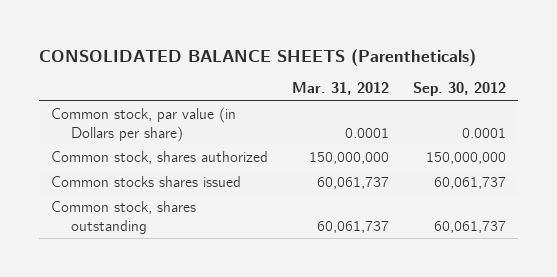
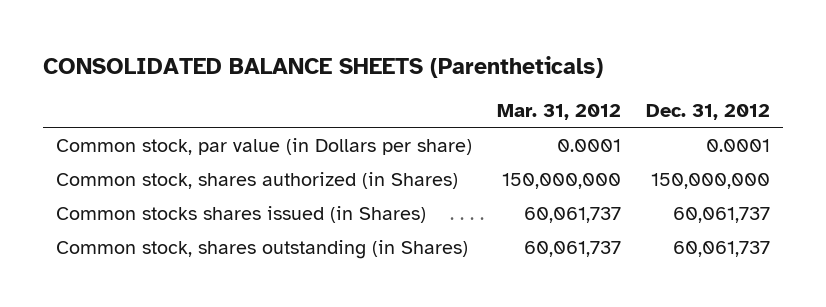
[412,82,506,97] Sep. 30, 2012 -> none
none -> [646,104,771,121] Dec. 31, 2012
[50,151,268,165] Common stock, shares authorized -> [55,171,458,189] Common stock, shares authorized (in Shares)
[50,176,241,188] Common stocks shares issued -> [55,205,426,223] Common stocks shares issued (in Shares)
[50,201,196,234] Common stock, shares outstanding -> [55,239,468,259] Common stock, shares outstanding (in Shares)

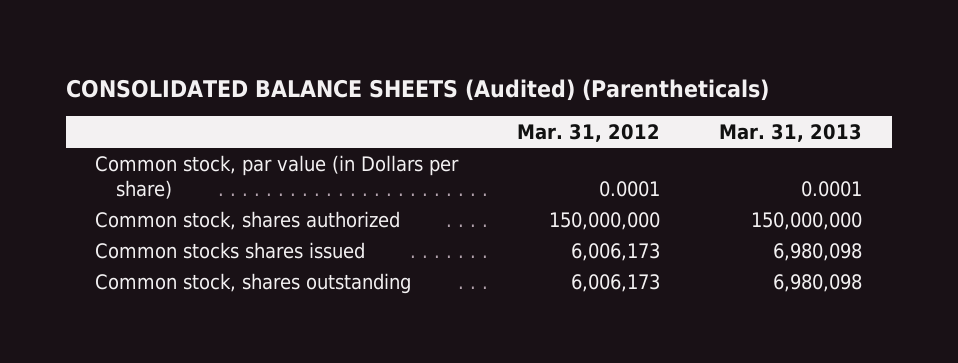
[43,55,604,78] CONSOLIDATED BALANCE SHEETS (Parentheticals) -> [65,78,769,101] CONSOLIDATED BALANCE SHEETS (Audited) (Parentheticals)
[646,104,771,121] Dec. 31, 2012 -> none
none -> [719,123,863,142] Mar. 31, 2013
[55,171,458,189] Common stock, shares authorized (in Shares) -> [95,210,401,230] Common stock, shares authorized
[55,205,426,223] Common stocks shares issued (in Shares) -> [95,241,366,259] Common stocks shares issued
[524,206,622,223] 60,061,737 -> [571,242,661,261] 6,006,173
[55,239,468,259] Common stock, shares outstanding (in Shares) -> [95,272,412,294] Common stock, shares outstanding
[524,240,622,257] 60,061,737 -> [571,273,661,292] 6,006,173

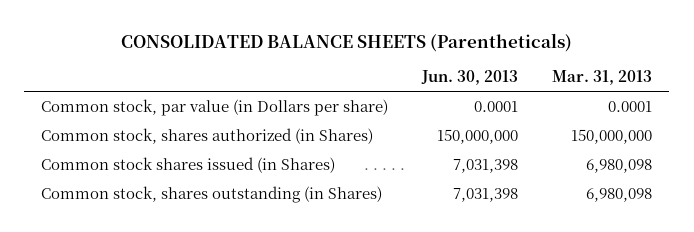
[65,78,769,101] CONSOLIDATED BALANCE SHEETS (Audited) (Parentheticals) -> [120,32,572,52] CONSOLIDATED BALANCE SHEETS (Parentheticals)
[517,123,661,142] Mar. 31, 2012 -> none
none -> [421,70,519,86] Jun. 30, 2013
[95,210,401,230] Common stock, shares authorized -> [41,127,374,144] Common stock, shares authorized (in Shares)
[95,241,366,259] Common stocks shares issued -> [41,156,336,173] Common stock shares issued (in Shares)
[95,272,412,294] Common stock, shares outstanding -> [41,185,383,203] Common stock, shares outstanding (in Shares)

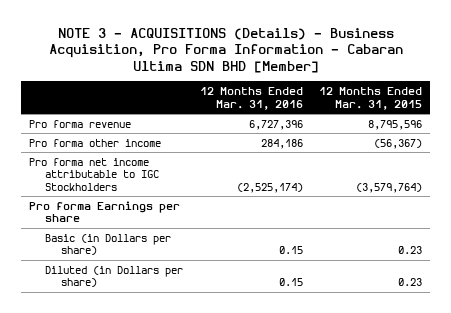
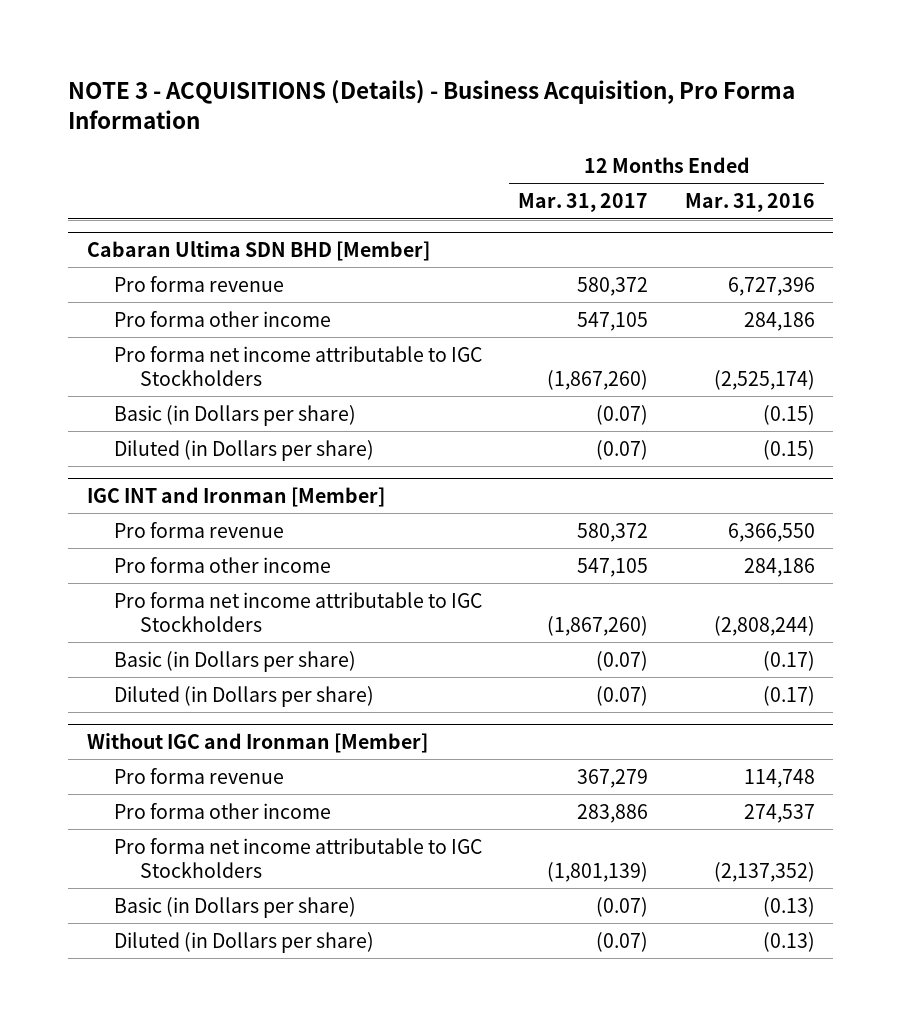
[48,27,403,73] NOTE 3 - ACQUISITIONS (Details) - Business Acquisition, Pro Forma Information - Cabaran Ultima SDN BHD [Member] -> [68,79,796,130] NOTE 3 - ACQUISITIONS (Details) - Business Acquisition, Pro Forma Information
[318,87,422,110] 12 Months Ended Mar. 31, 2015 -> none
none -> [518,193,649,213] Mar. 31, 2017
none -> [86,240,430,261] Cabaran Ultima SDN BHD [Member]
[29,200,181,223] Pro forma Earnings per share -> none
[278,246,303,255] 0.15 -> [763,404,816,425] (0.15)
[278,278,303,287] 0.15 -> [763,439,816,460] (0.15)
none -> [86,486,385,507] IGC INT and Ironman [Member]
none -> [113,521,284,538] Pro forma revenue
none -> [113,556,331,573] Pro forma other income
none -> [113,591,482,632] Pro forma net income attributable to IGC Stockholders
none -> [113,650,356,672] Basic (in Dollars per share)
none -> [113,685,374,707] Diluted (in Dollars per share)
none -> [86,732,428,753] Without IGC and Ironman [Member]
none -> [113,767,284,784] Pro forma revenue
none -> [113,802,331,819] Pro forma other income
none -> [113,837,482,878] Pro forma net income attributable to IGC Stockholders
none -> [113,896,356,918] Basic (in Dollars per share)
none -> [113,931,374,953] Diluted (in Dollars per share)

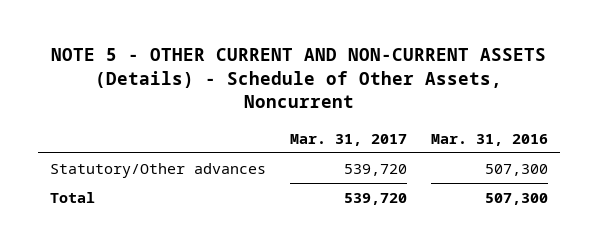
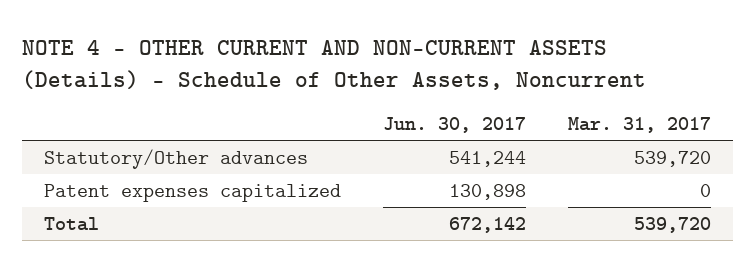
[50,48,546,109] NOTE 5 - OTHER CURRENT AND NON-CURRENT ASSETS (Details) - Schedule of Other Assets, Noncurrent -> [22,39,647,90] NOTE 4 - OTHER CURRENT AND NON-CURRENT ASSETS (Details) - Schedule of Other Assets, Noncurrent
[430,133,548,146] Mar. 31, 2016 -> none
none -> [383,117,527,134] Jun. 30, 2017
none -> [43,183,341,202] Patent expenses capitalized

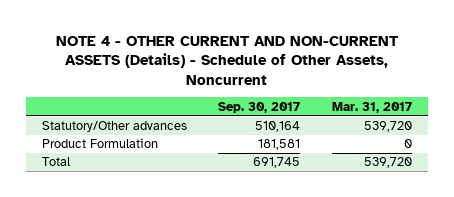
[383,117,527,134] Jun. 30, 2017 -> none
none -> [218,101,301,113] Sep. 30, 2017
[43,183,341,202] Patent expenses capitalized -> [41,138,158,149] Product Formulation

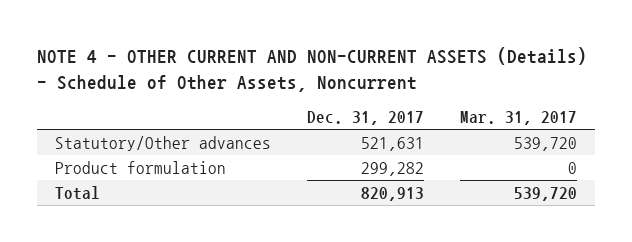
[218,101,301,113] Sep. 30, 2017 -> none
none -> [306,110,424,125] Dec. 31, 2017
[41,138,158,149] Product Formulation -> [54,160,226,174] Product formulation

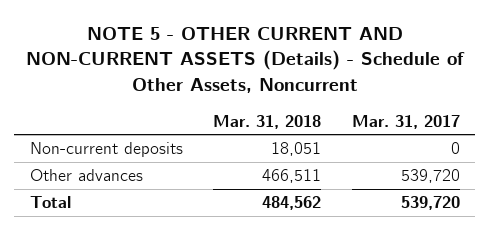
[36,47,587,92] NOTE 4 - OTHER CURRENT AND NON-CURRENT ASSETS (Details) - Schedule of Other Assets, Noncurrent -> [25,26,465,93] NOTE 5 - OTHER CURRENT AND NON-CURRENT ASSETS (Details) - Schedule of Other Assets, Noncurrent
[306,110,424,125] Dec. 31, 2017 -> none
none -> [213,114,322,129] Mar. 31, 2018
[54,160,226,174] Product formulation -> none
none -> [29,142,183,158] Non-current deposits
[54,135,271,151] Statutory/Other advances -> [29,169,143,182] Other advances

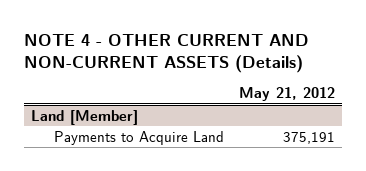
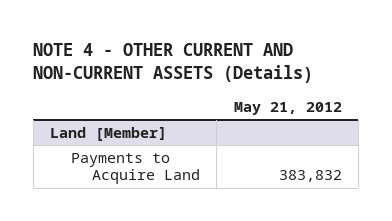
[282,131,335,144] 375,191 -> [278,170,342,183] 383,832

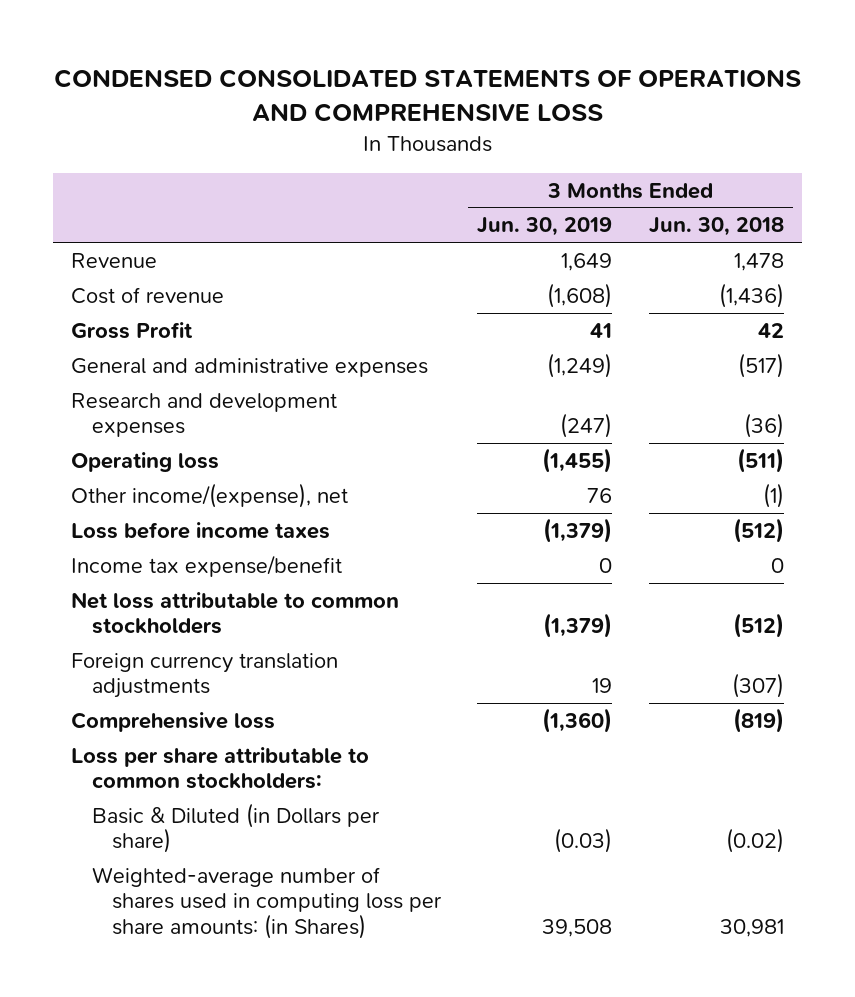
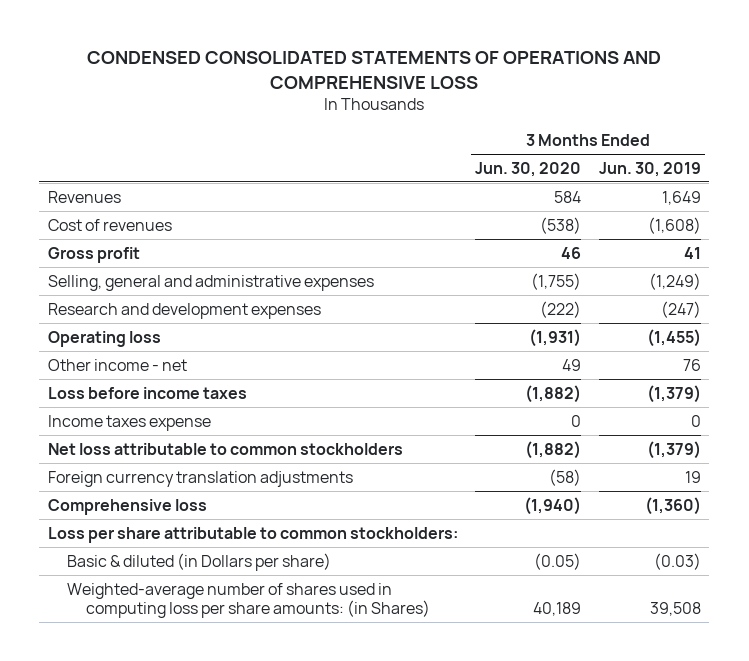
[648,217,784,237] Jun. 30, 2018 -> none
none -> [475,161,582,177] Jun. 30, 2020
[71,252,158,268] Revenue -> [47,190,121,203] Revenues
[71,286,225,304] Cost of revenue -> [47,218,172,231] Cost of revenues
[71,321,194,339] Gross Profit -> [47,246,140,263] Gross profit
[71,357,429,377] General and administrative expenses -> [47,274,374,291] Selling, general and administrative expenses
[71,482,349,508] Other income/(expense), net -> [47,358,187,371] Other income - net
[71,554,343,577] Income tax expense/benefit -> [47,414,211,431] Income taxes expense
[91,802,380,854] Basic & Diluted (in Dollars per share) -> [66,552,331,571] Basic & diluted (in Dollars per share)

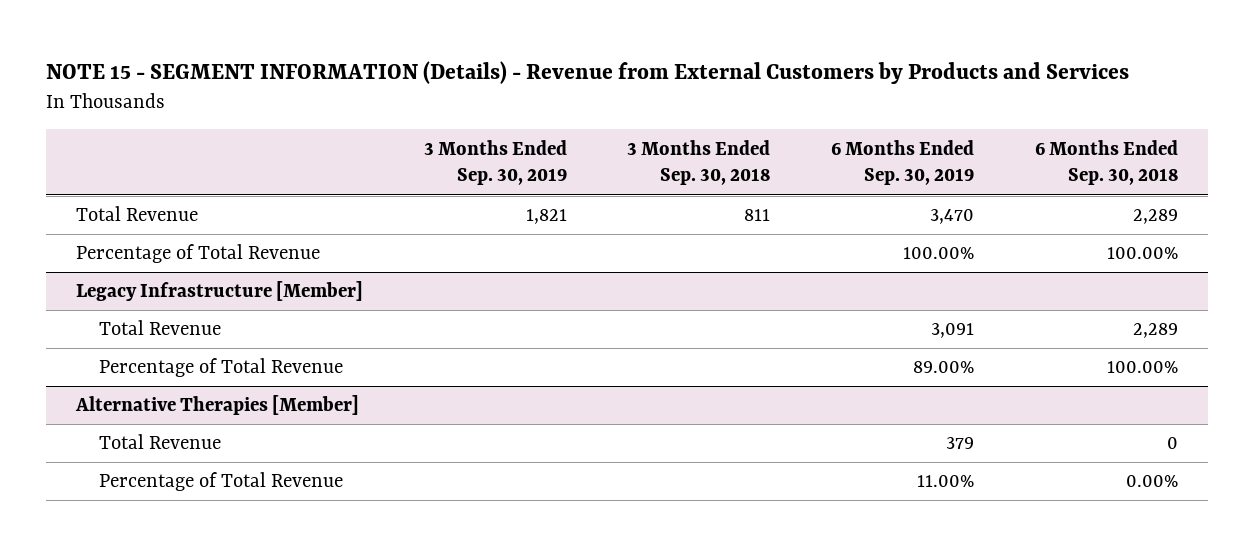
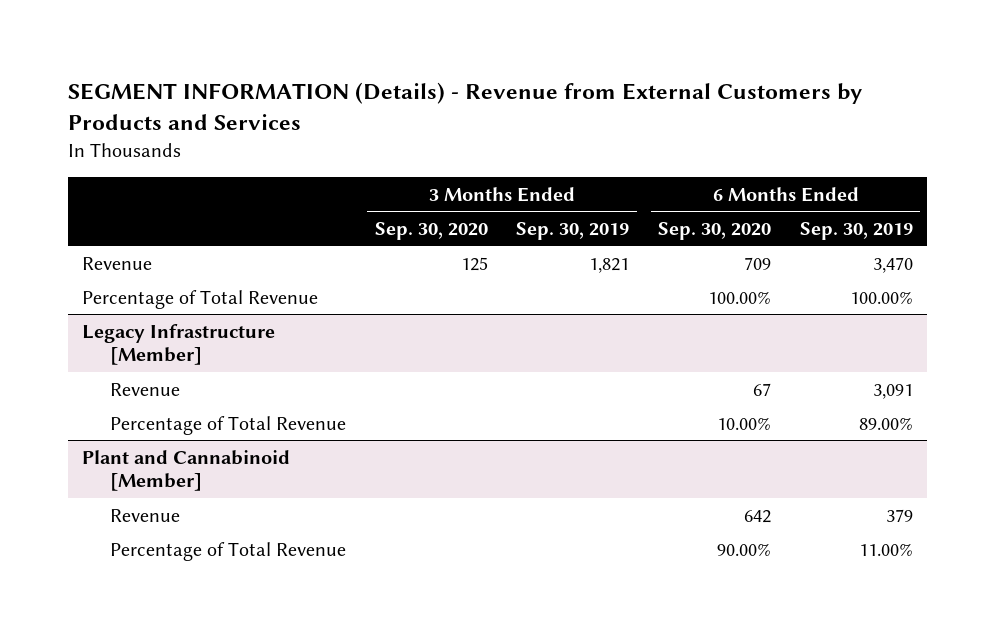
[45,61,1129,85] NOTE 15 - SEGMENT INFORMATION (Details) - Revenue from External Customers by Products and Services -> [67,81,862,131] SEGMENT INFORMATION (Details) - Revenue from External Customers by Products and Services
[627,139,771,186] 3 Months Ended Sep. 30, 2018 -> none
[1034,139,1178,186] 6 Months Ended Sep. 30, 2018 -> none
none -> [374,221,488,240] Sep. 30, 2020
none -> [658,221,772,240] Sep. 30, 2020
[76,206,199,222] Total Revenue -> [82,256,153,270] Revenue
[99,320,222,336] Total Revenue -> [109,382,180,396] Revenue
[75,395,360,416] Alternative Therapies [Member] -> none
none -> [82,449,291,492] Plant and Cannabinoid [Member]
[99,434,222,450] Total Revenue -> [109,508,180,522] Revenue

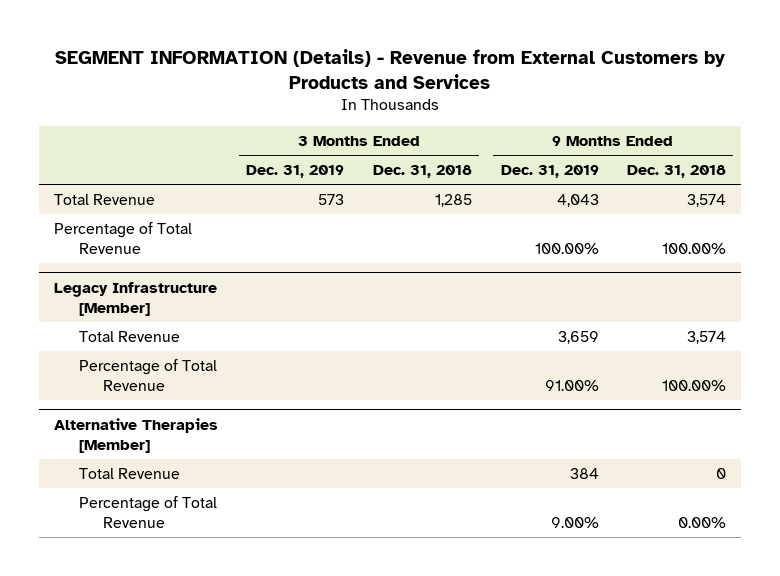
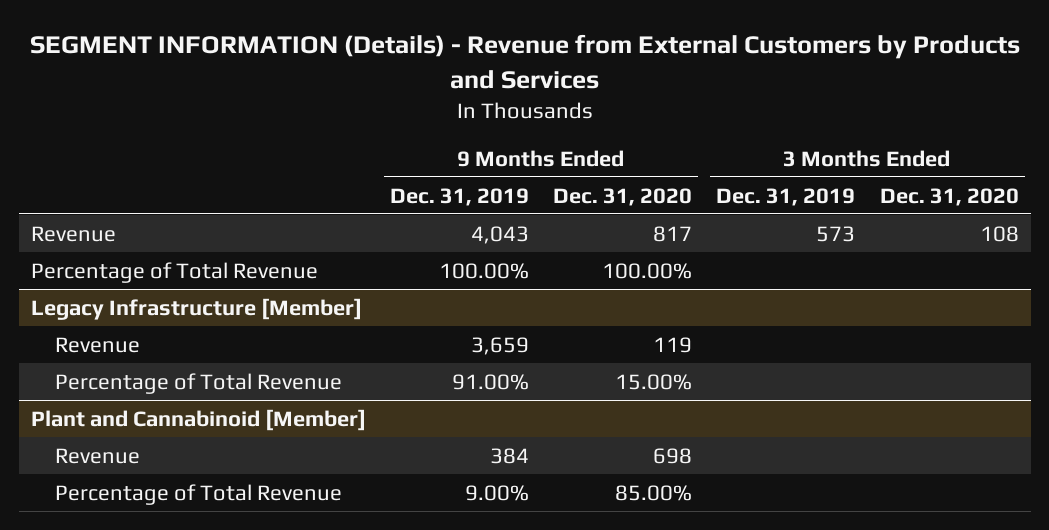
[372,165,472,179] Dec. 31, 2018 -> none
[627,165,727,179] Dec. 31, 2018 -> none
none -> [553,187,693,206] Dec. 31, 2020
none -> [879,187,1019,206] Dec. 31, 2020
[53,193,155,205] Total Revenue -> [30,225,116,242] Revenue
[78,330,180,342] Total Revenue -> [55,336,141,353] Revenue
[53,417,218,453] Alternative Therapies [Member] -> none
none -> [30,408,366,431] Plant and Cannabinoid [Member]
[78,467,180,479] Total Revenue -> [55,447,141,464] Revenue

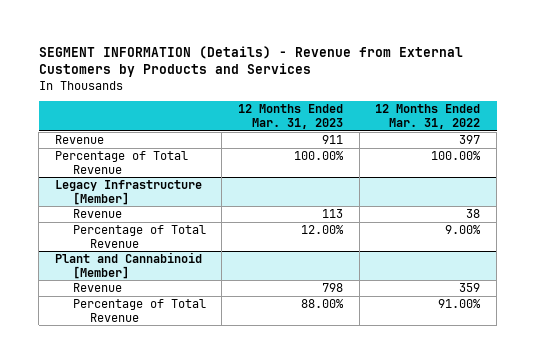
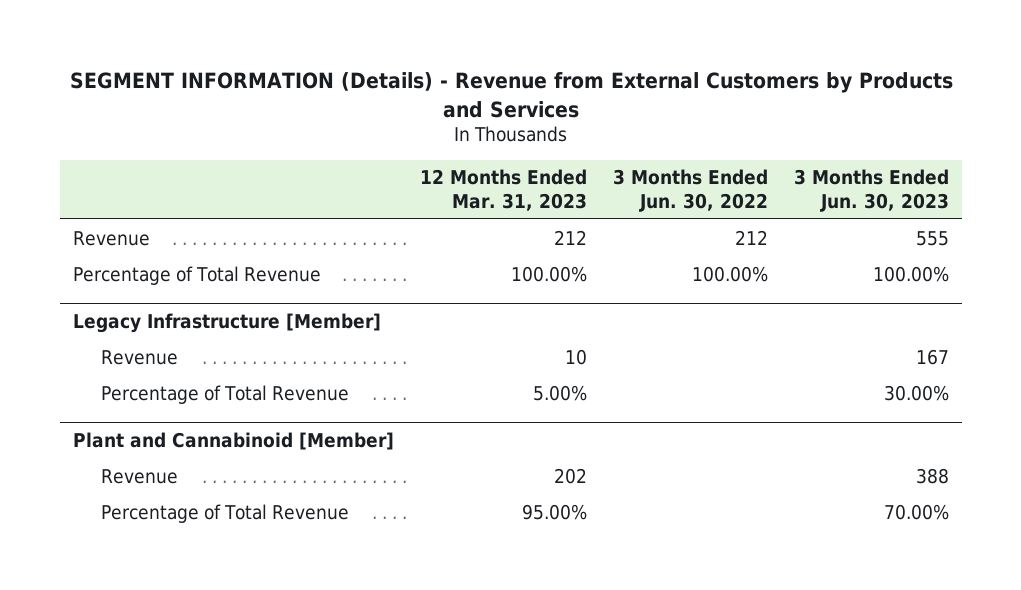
[375,104,481,129] 12 Months Ended Mar. 31, 2022 -> none
none -> [612,169,768,212] 3 Months Ended Jun. 30, 2022
none -> [793,169,949,212] 3 Months Ended Jun. 30, 2023
[322,135,344,145] 911 -> [553,229,587,245] 212
[322,209,344,219] 113 -> [564,348,587,365] 10
[301,225,345,235] 12.00% -> [532,384,587,401] 5.00%
[322,283,344,293] 798 -> [553,467,587,484] 202
[301,299,345,309] 88.00% -> [521,503,587,520] 95.00%

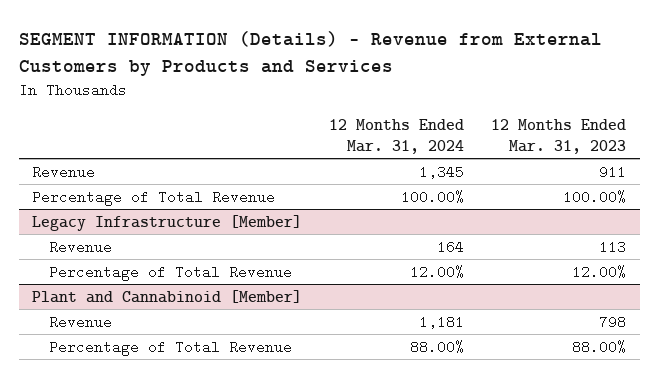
[612,169,768,212] 3 Months Ended Jun. 30, 2022 -> none
[793,169,949,212] 3 Months Ended Jun. 30, 2023 -> none
none -> [329,119,465,154] 12 Months Ended Mar. 31, 2024
[553,229,587,245] 212 -> [599,164,627,179] 911
[564,348,587,365] 10 -> [599,239,627,254] 113
[532,384,587,401] 5.00% -> [572,264,627,279] 12.00%
[553,467,587,484] 202 -> [599,314,627,329] 798
[521,503,587,520] 95.00% -> [572,339,627,354] 88.00%

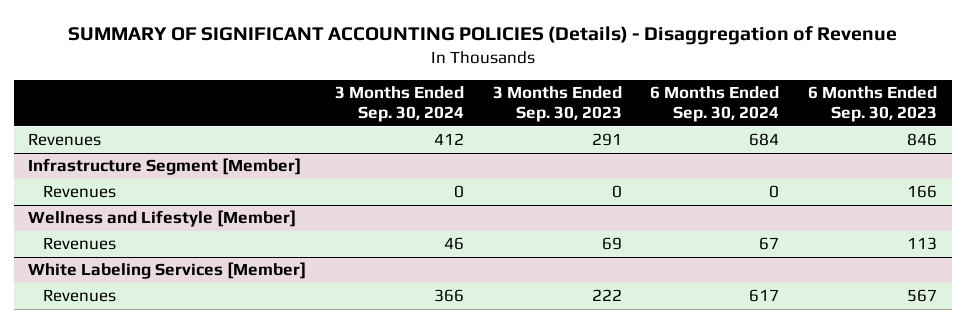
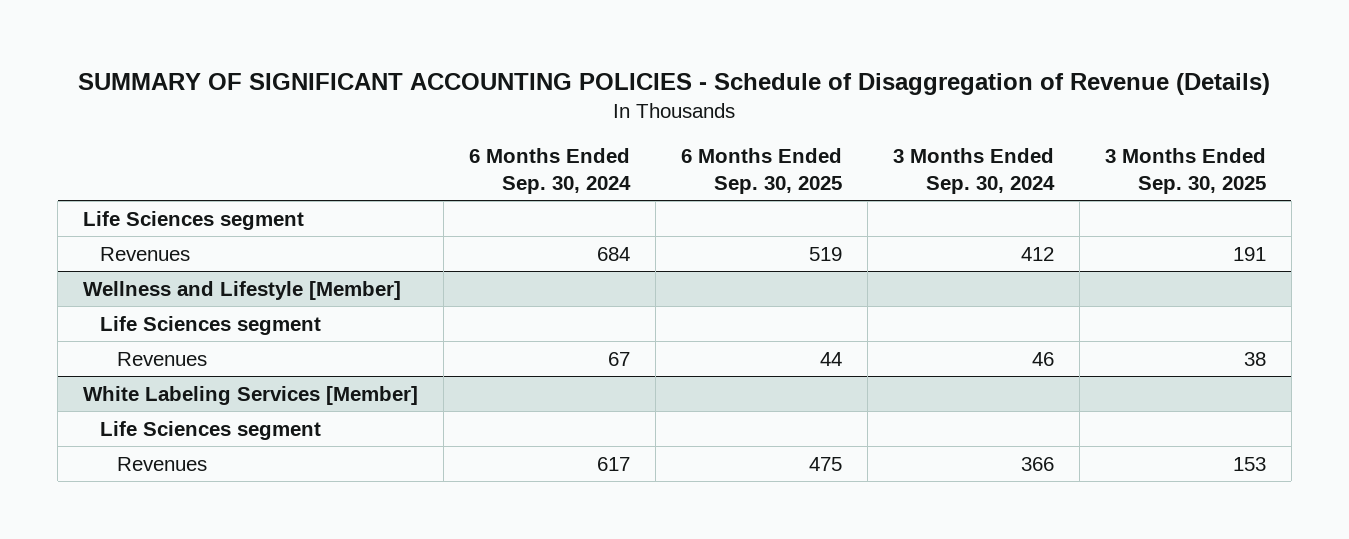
[67,25,897,45] SUMMARY OF SIGNIFICANT ACCOUNTING POLICIES (Details) - Disaggregation of Revenue -> [78,72,1271,95] SUMMARY OF SIGNIFICANT ACCOUNTING POLICIES - Schedule of Disaggregation of Revenue (Details)
[492,86,622,123] 3 Months Ended Sep. 30, 2023 -> none
[808,86,938,123] 6 Months Ended Sep. 30, 2023 -> none
none -> [680,148,842,194] 6 Months Ended Sep. 30, 2025
none -> [1104,148,1266,194] 3 Months Ended Sep. 30, 2025
none -> [83,210,305,230] Life Sciences segment
[28,158,302,176] Infrastructure Segment [Member] -> none
[43,185,117,199] Revenues -> none
none -> [100,315,322,335] Life Sciences segment
none -> [100,420,322,440] Life Sciences segment

